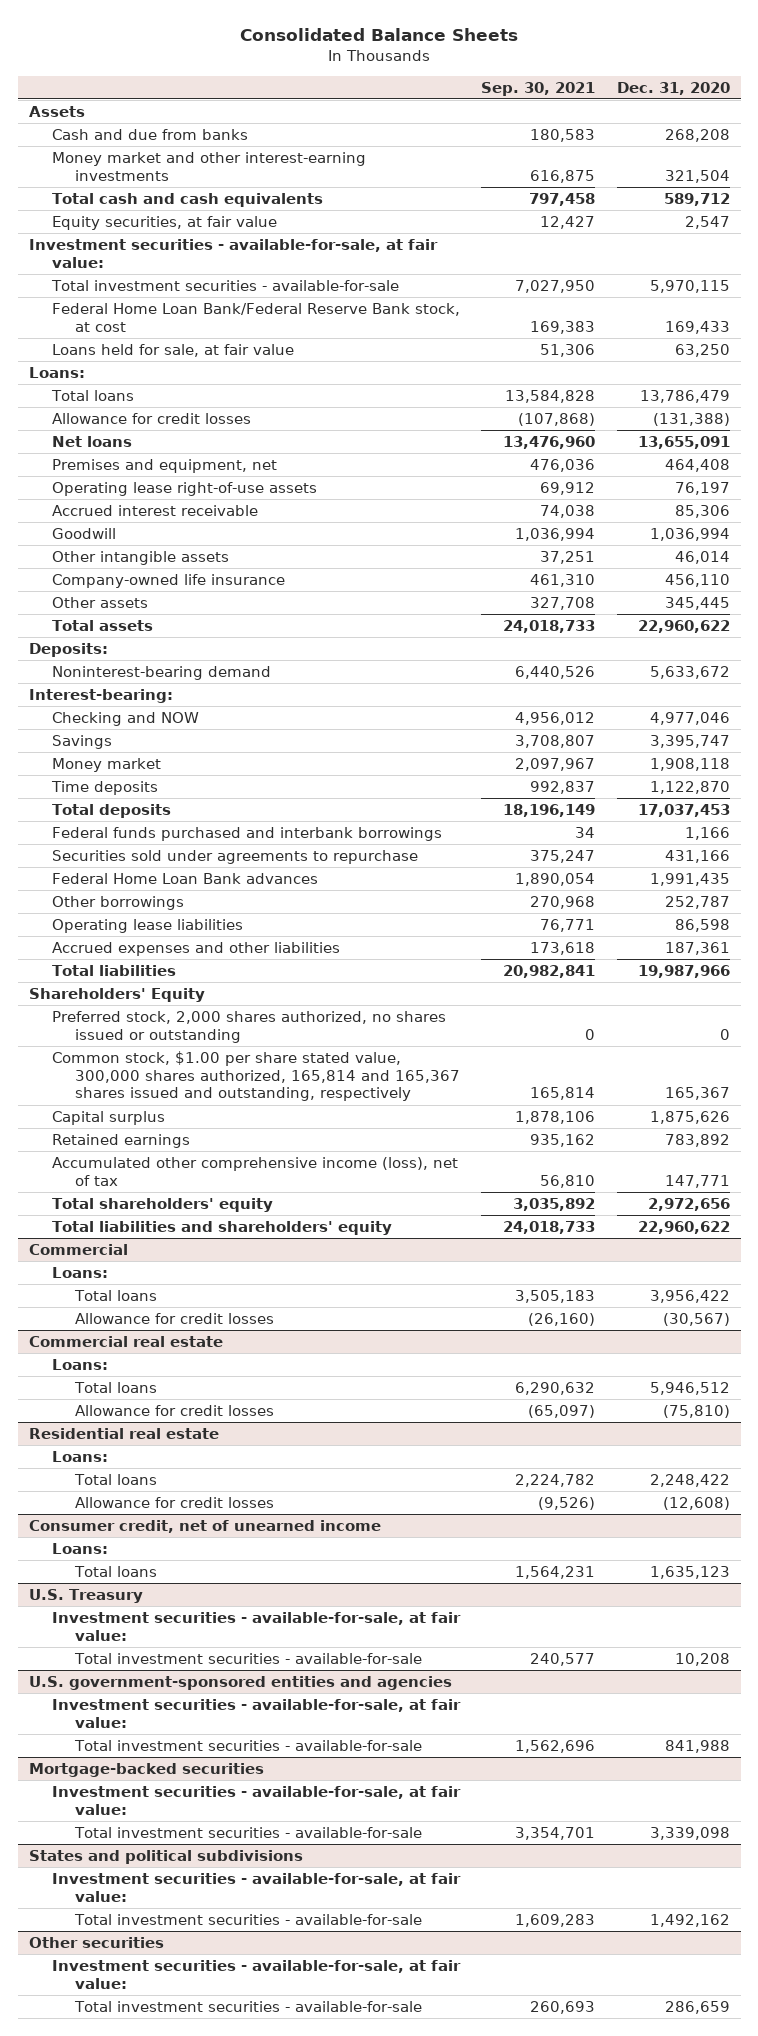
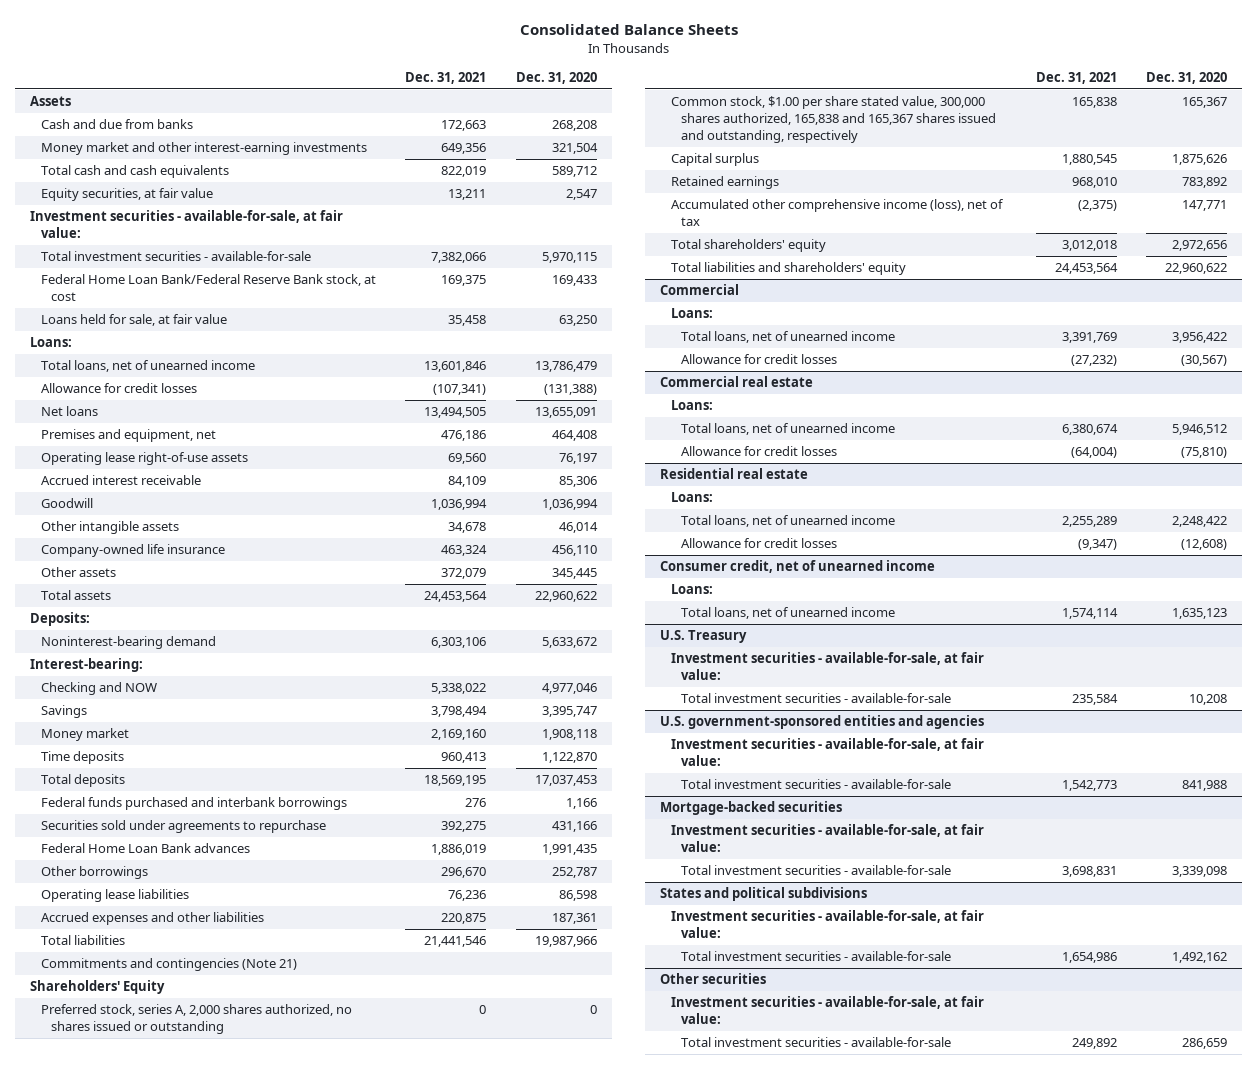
[481,81,596,96] Sep. 30, 2021 -> none
none -> [405,72,487,85] Dec. 31, 2021
[50,390,134,402] Total loans -> [40,360,255,373] Total loans, net of unearned income
none -> [40,958,297,972] Commitments and contingencies (Note 21)
[51,1011,446,1043] Preferred stock, 2,000 shares authorized, no shares issued or outstanding -> [40,1004,352,1035] Preferred stock, series A, 2,000 shares authorized, no shares issued or outstanding
[51,1051,460,1102] Common stock, $1.00 per share stated value, 300,000 shares authorized, 165,814 and 165,367 shares issued and outstanding, respectively -> [670,96,997,144] Common stock, $1.00 per share stated value, 300,000 shares authorized, 165,838 and 165,367 shares issued and outstanding, respectively
[73,1290,157,1302] Total loans -> [681,331,896,344] Total loans, net of unearned income
[73,1382,157,1394] Total loans -> [681,423,896,436] Total loans, net of unearned income
[73,1474,157,1486] Total loans -> [681,515,896,528] Total loans, net of unearned income
[73,1566,157,1578] Total loans -> [681,607,896,620] Total loans, net of unearned income

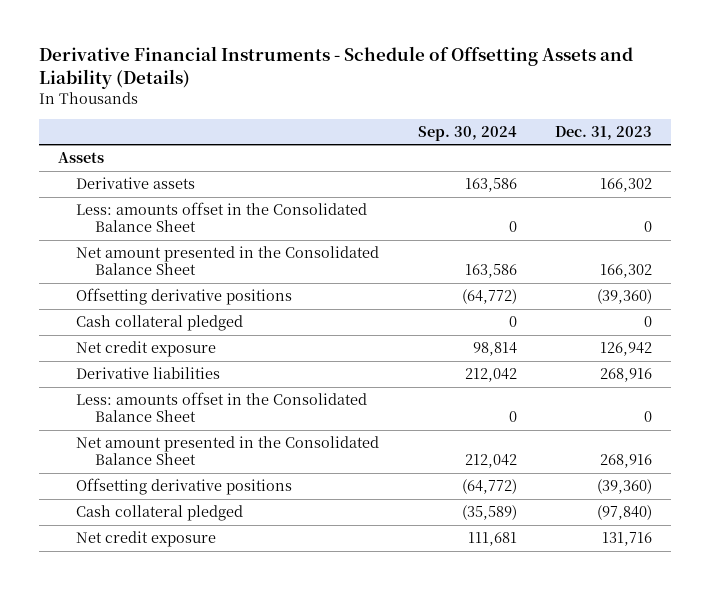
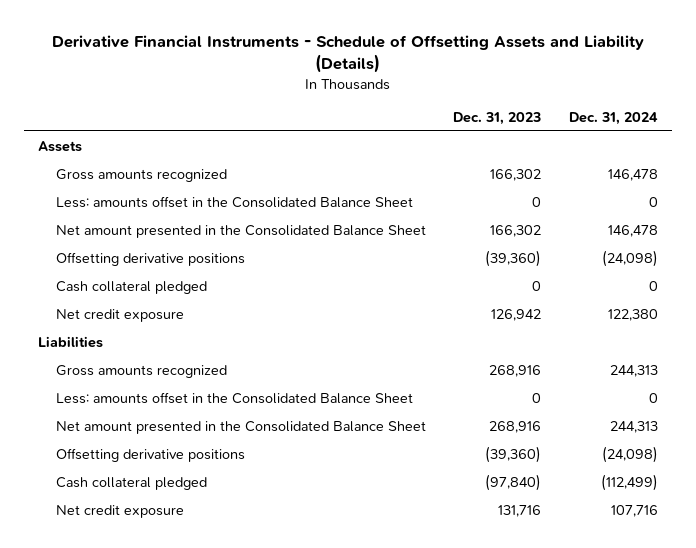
[417,125,517,141] Sep. 30, 2024 -> none
none -> [568,111,658,125] Dec. 31, 2024
[76,177,196,190] Derivative assets -> [55,168,227,182] Gross amounts recognized
none -> [38,335,104,348] Liabilities
[76,367,221,380] Derivative liabilities -> [55,364,227,378] Gross amounts recognized

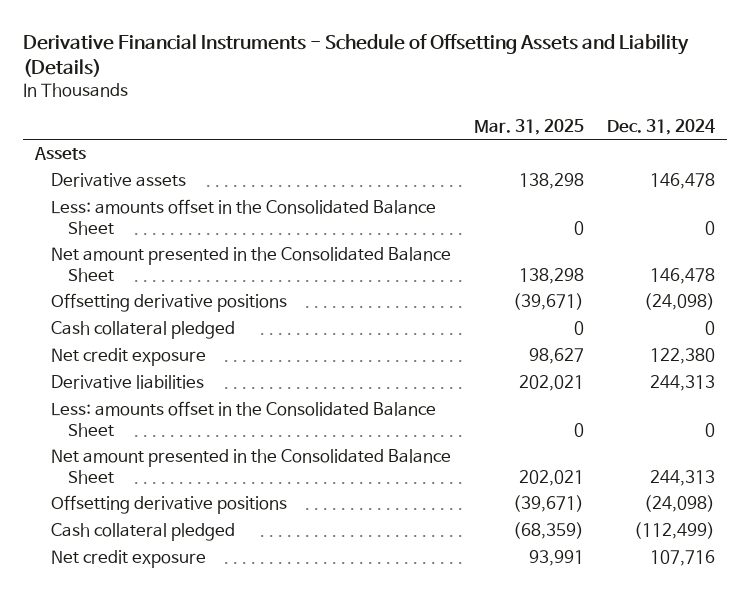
[453,111,542,125] Dec. 31, 2023 -> none
none -> [474,119,585,136] Mar. 31, 2025
[55,168,227,182] Gross amounts recognized -> [51,173,187,188] Derivative assets
[38,335,104,348] Liabilities -> none
[55,364,227,378] Gross amounts recognized -> [51,375,205,390] Derivative liabilities

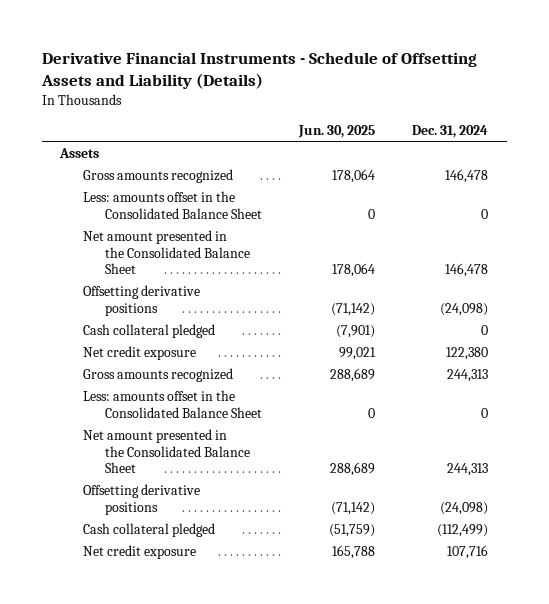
[474,119,585,136] Mar. 31, 2025 -> none
none -> [298,125,376,139] Jun. 30, 2025
[51,173,187,188] Derivative assets -> [82,168,233,183] Gross amounts recognized
[51,375,205,390] Derivative liabilities -> [82,367,233,382] Gross amounts recognized

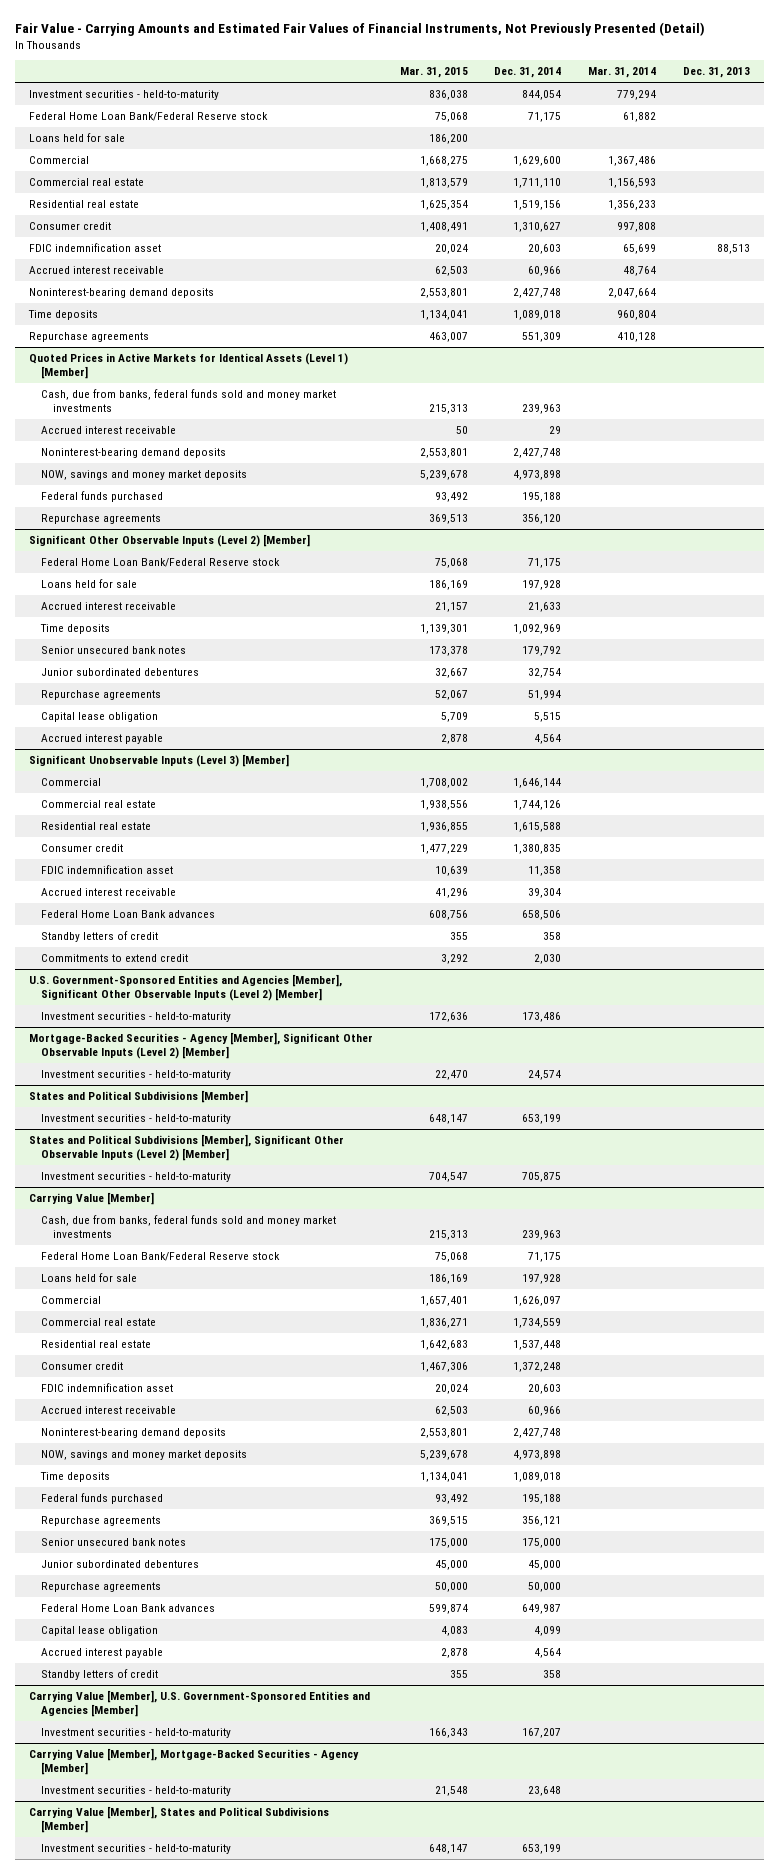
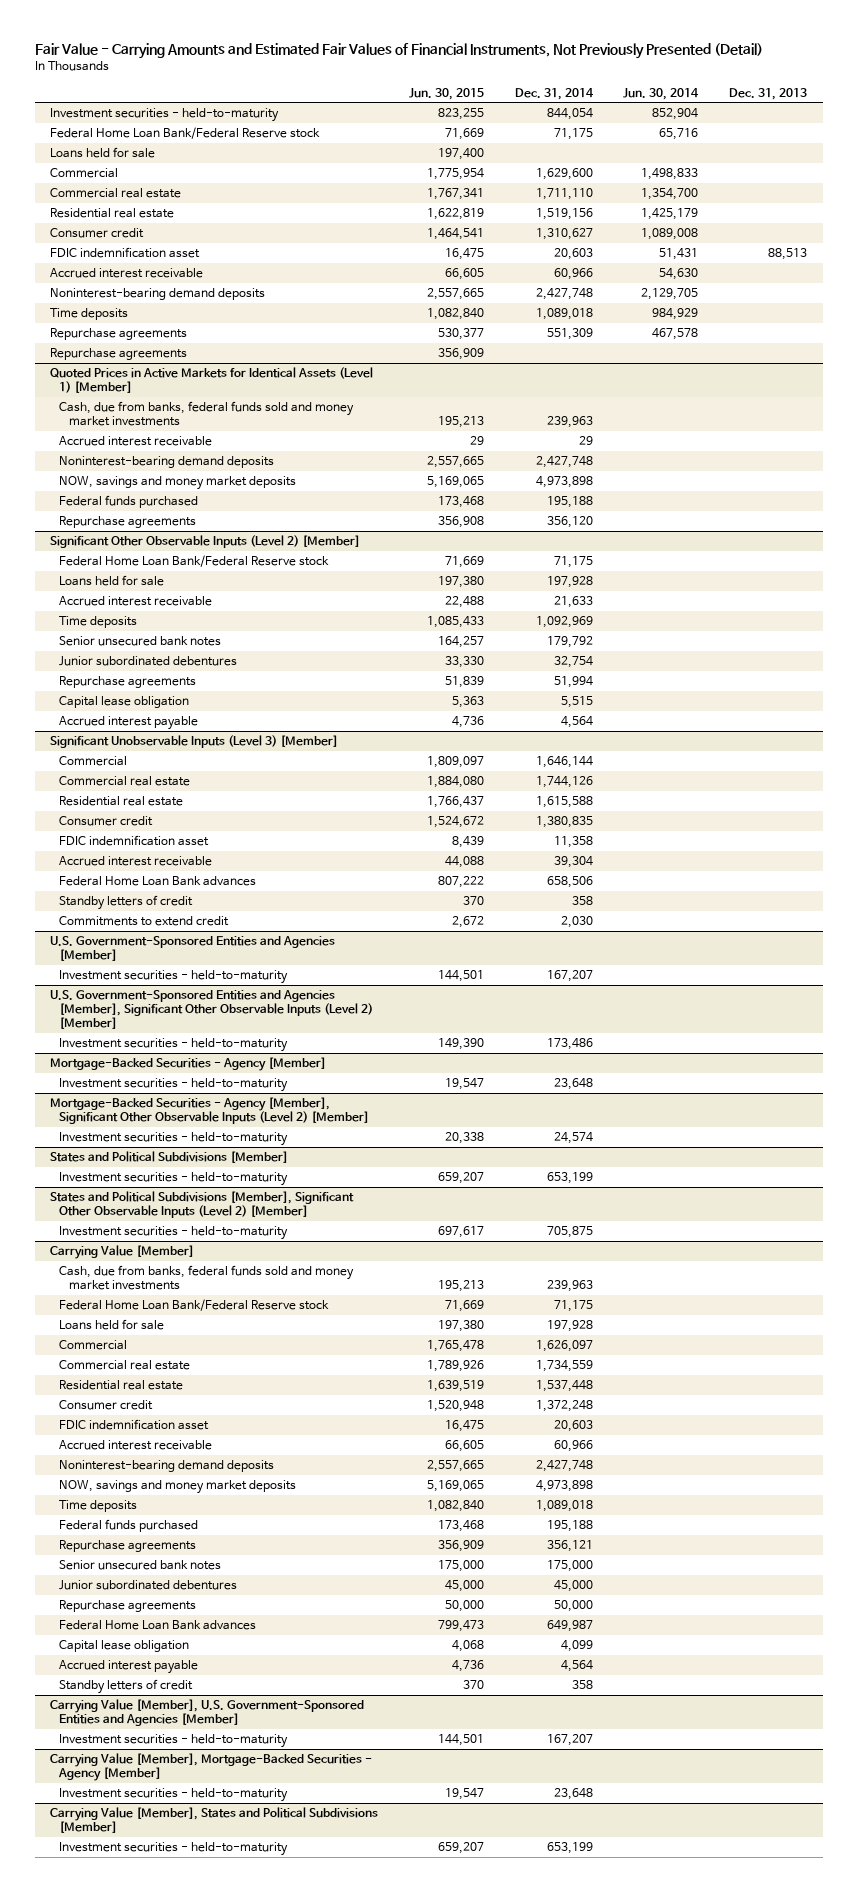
[399,67,468,79] Mar. 31, 2015 -> none
[588,67,657,79] Mar. 31, 2014 -> none
none -> [408,87,484,100] Jun. 30, 2015
none -> [623,87,700,100] Jun. 30, 2014
none -> [50,348,188,361] Repurchase agreements
none -> [50,936,336,962] U.S. Government-Sponsored Entities and Agencies [Member]
none -> [59,970,289,985] Investment securities - held-to-maturity
none -> [50,1057,327,1072] Mortgage-Backed Securities - Agency [Member]
none -> [59,1078,289,1093] Investment securities - held-to-maturity

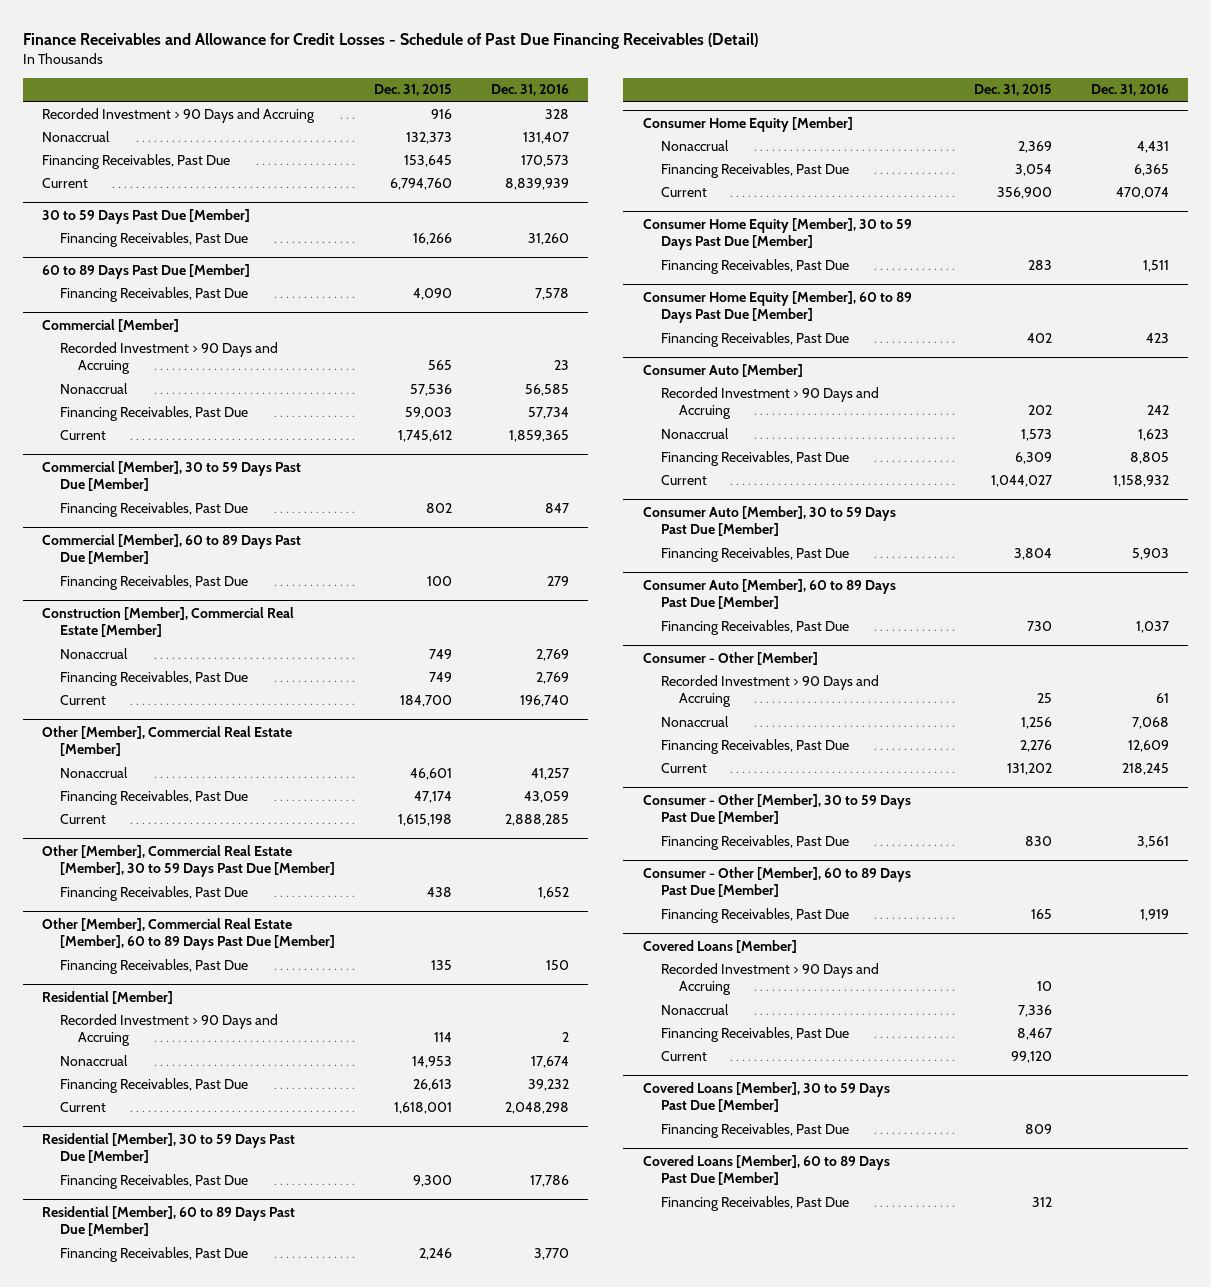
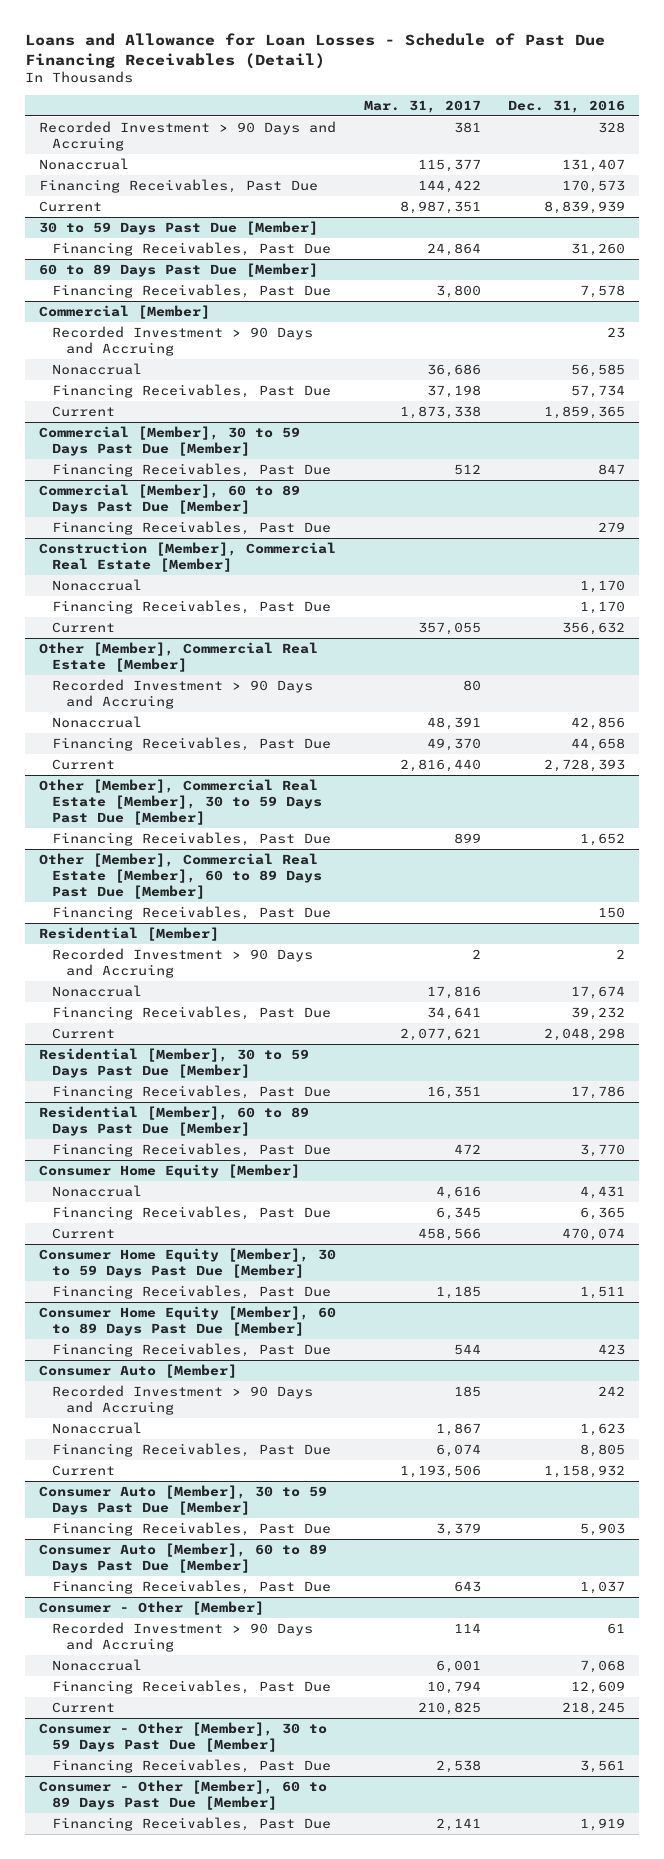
[22,32,758,49] Finance Receivables and Allowance for Credit Losses - Schedule of Past Due Financing Receivables (Detail) -> [25,32,606,69] Loans and Allowance for Loan Losses - Schedule of Past Due Financing Receivables (Detail)
[373,84,452,97] Dec. 31, 2015 -> none
none -> [363,99,481,113] Mar. 31, 2017
[535,648,569,661] 2,769 -> [580,579,626,593] 1,170
[535,671,569,684] 2,769 -> [580,600,626,614] 1,170
[519,694,569,707] 196,740 -> [562,621,626,635] 356,632
none -> [52,678,314,709] Recorded Investment > 90 Days and Accruing
[530,767,569,780] 41,257 -> [571,716,626,730] 42,856
[523,790,569,803] 43,059 -> [571,737,626,751] 44,658
[504,813,569,826] 2,888,285 -> [544,758,626,772] 2,728,393
[642,939,797,953] Covered Loans [Member] -> none
[660,962,879,996] Recorded Investment > 90 Days and Accruing -> none
[660,1003,729,1015] Nonaccrual -> none
[660,1026,849,1042] Financing Receivables, Past Due -> none
[660,1050,707,1061] Current -> none
[642,1081,890,1113] Covered Loans [Member], 30 to 59 Days Past Due [Member] -> none
[660,1122,849,1138] Financing Receivables, Past Due -> none
[642,1154,890,1186] Covered Loans [Member], 60 to 89 Days Past Due [Member] -> none
[660,1195,849,1211] Financing Receivables, Past Due -> none

